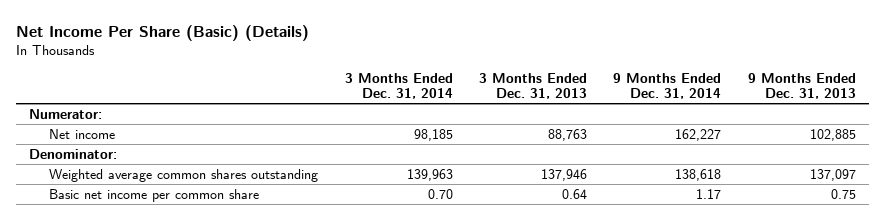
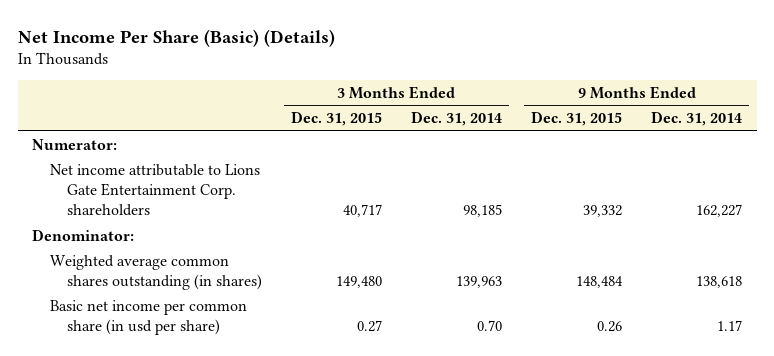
[479,72,588,99] 3 Months Ended Dec. 31, 2013 -> none
[747,72,856,99] 9 Months Ended Dec. 31, 2013 -> none
none -> [290,111,382,127] Dec. 31, 2015
none -> [531,111,623,127] Dec. 31, 2015
[49,128,116,139] Net income -> [49,163,260,217] Net income attributable to Lions Gate Entertainment Corp. shareholders
[49,168,319,182] Weighted average common shares outstanding -> [49,254,262,291] Weighted average common shares outstanding (in shares)
[49,188,260,202] Basic net income per common share -> [49,299,247,336] Basic net income per common share (in usd per share)

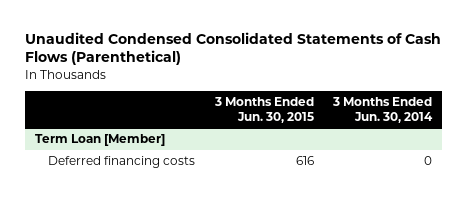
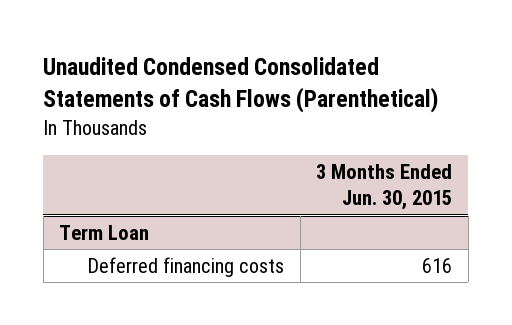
[332,96,434,123] 3 Months Ended Jun. 30, 2014 -> none
[34,134,165,147] Term Loan [Member] -> [59,224,150,240] Term Loan

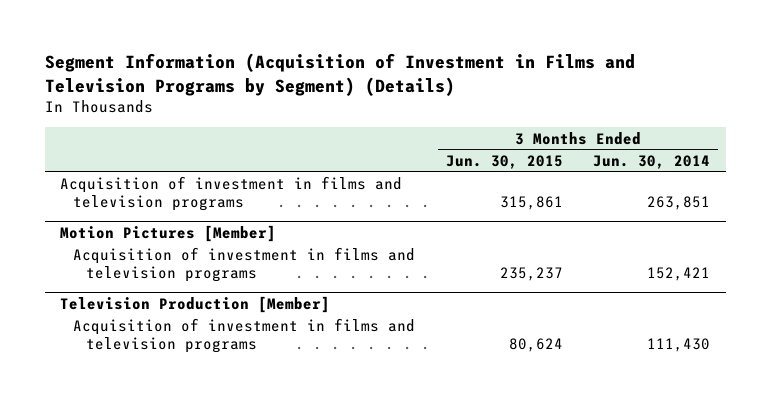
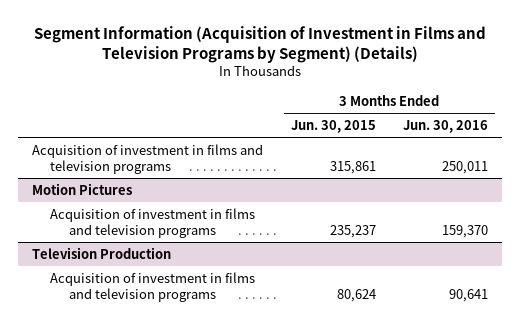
[593,154,711,169] Jun. 30, 2014 -> none
none -> [402,120,488,134] Jun. 30, 2016
[60,225,277,243] Motion Pictures [Member] -> [32,182,133,195] Motion Pictures
[60,296,331,314] Television Production [Member] -> [32,246,172,259] Television Production

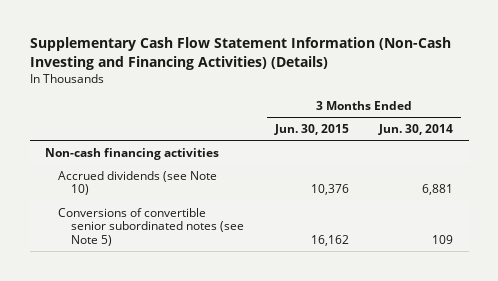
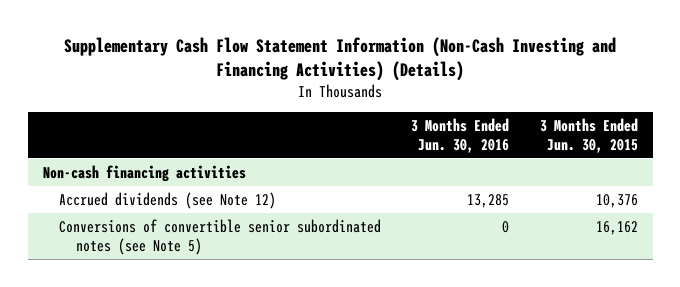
[378,123,454,135] Jun. 30, 2014 -> none
none -> [411,117,510,154] 3 Months Ended Jun. 30, 2016
[58,170,218,196] Accrued dividends (see Note 10) -> [59,191,277,209] Accrued dividends (see Note 12)

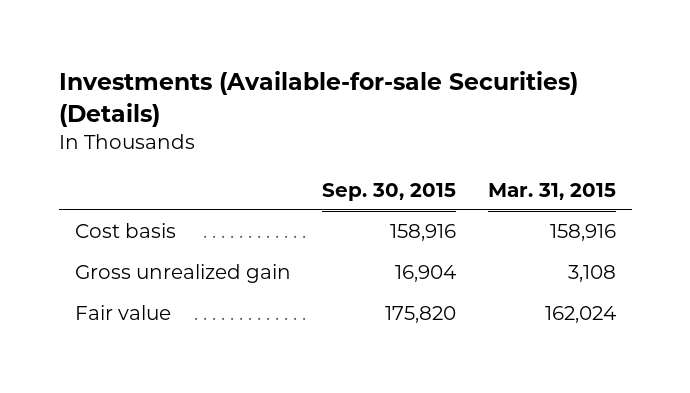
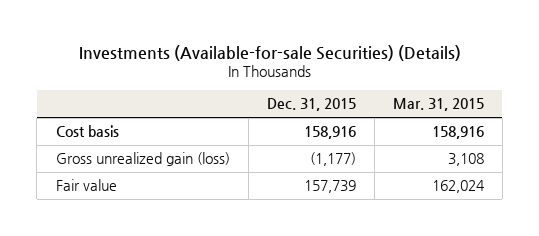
[322,182,457,201] Sep. 30, 2015 -> none
none -> [266,98,356,112] Dec. 31, 2015
[74,264,291,284] Gross unrealized gain -> [55,152,230,167] Gross unrealized gain (loss)

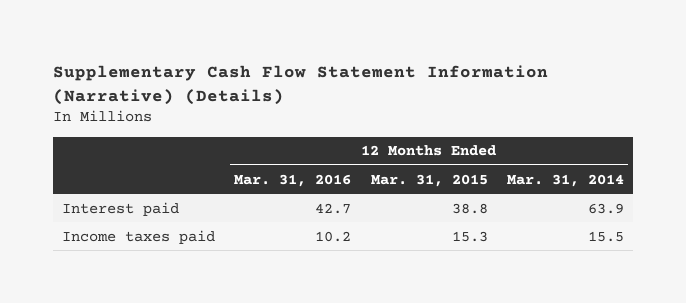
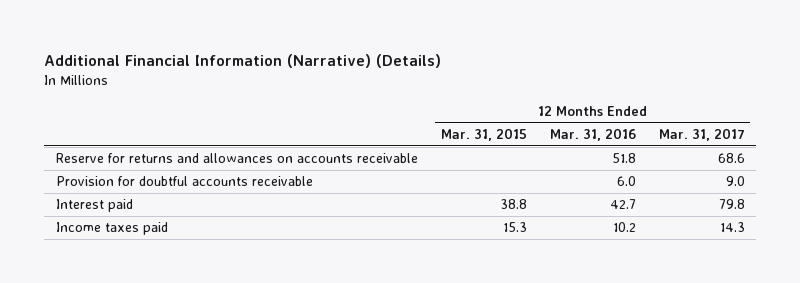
[52,64,548,105] Supplementary Cash Flow Statement Information (Narrative) (Details) -> [44,54,442,69] Additional Financial Information (Narrative) (Details)
[506,173,624,187] Mar. 31, 2014 -> none
none -> [658,127,745,141] Mar. 31, 2017
none -> [55,153,418,164] Reserve for returns and allowances on accounts receivable
none -> [55,176,313,187] Provision for doubtful accounts receivable

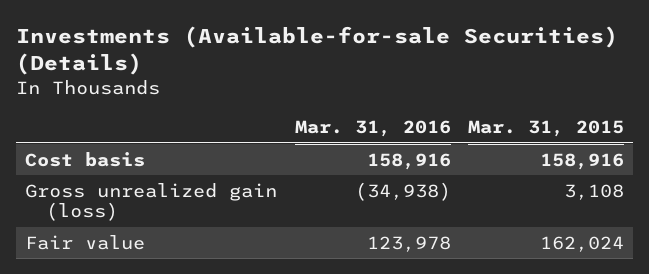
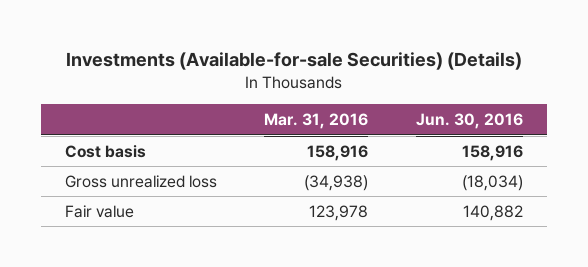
[468,120,625,138] Mar. 31, 2015 -> none
none -> [415,113,523,130] Jun. 30, 2016
[24,182,277,222] Gross unrealized gain (loss) -> [64,174,217,188] Gross unrealized loss

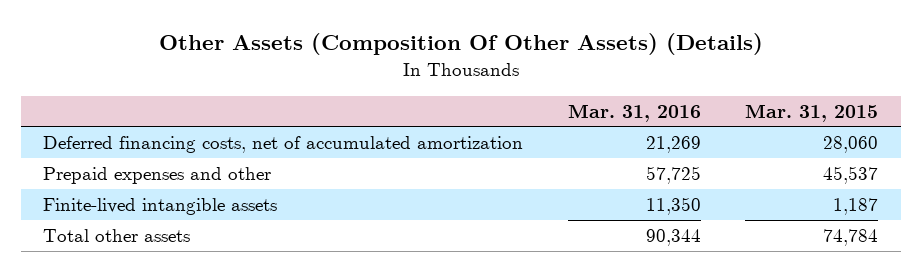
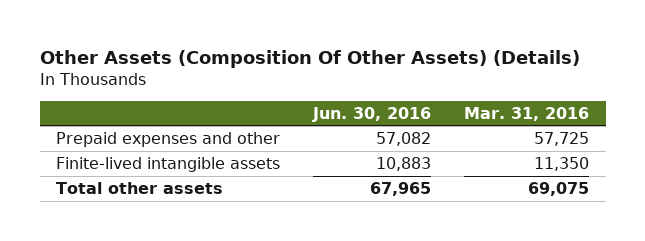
[745,103,879,122] Mar. 31, 2015 -> none
none -> [312,106,432,122] Jun. 30, 2016
[42,135,523,153] Deferred financing costs, net of accumulated amortization -> none
[645,228,701,246] 90,344 -> [528,181,590,196] 69,075

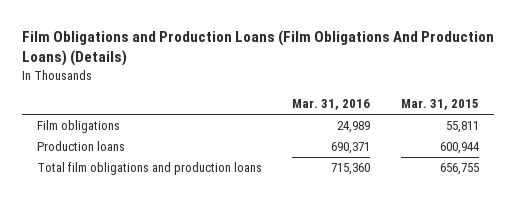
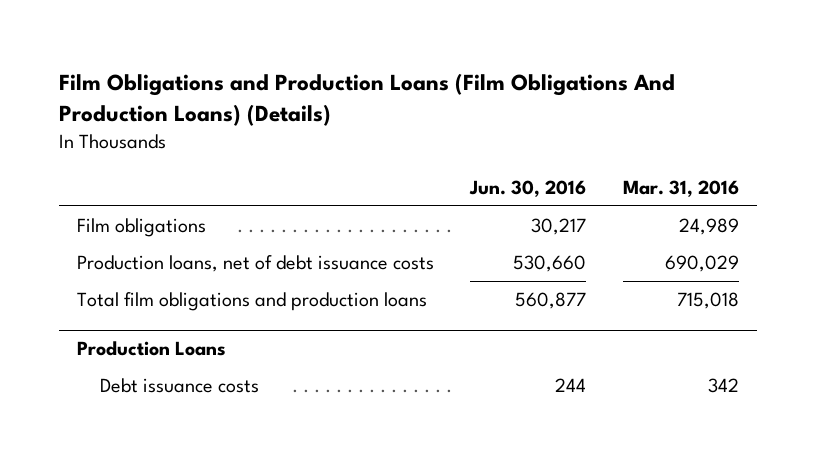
[400,99,479,111] Mar. 31, 2015 -> none
none -> [469,179,587,197] Jun. 30, 2016
[36,141,125,152] Production loans -> [76,255,434,273] Production loans, net of debt issuance costs
[331,142,371,155] 690,371 -> [664,255,739,273] 690,029
[331,163,371,176] 715,360 -> [676,292,739,310] 715,018
none -> [76,341,226,357] Production Loans
none -> [100,378,260,394] Debt issuance costs

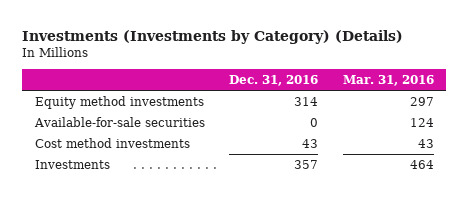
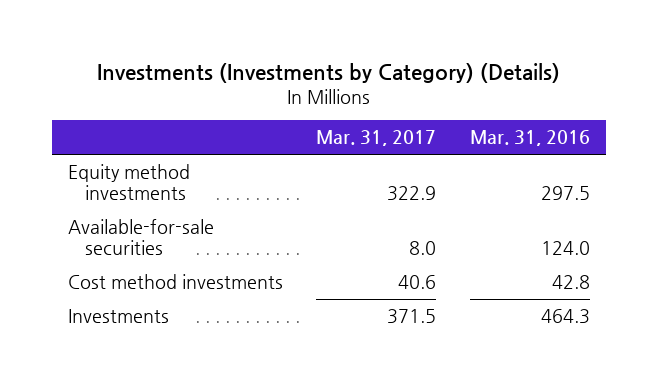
[229,74,319,86] Dec. 31, 2016 -> none
none -> [316,130,437,147] Mar. 31, 2017
[409,96,434,106] 297 -> [540,186,590,201] 297.5
[409,117,434,127] 124 -> [540,241,590,256] 124.0
[417,138,434,148] 43 -> [551,274,590,289] 42.8
[409,159,434,169] 464 -> [540,308,590,324] 464.3

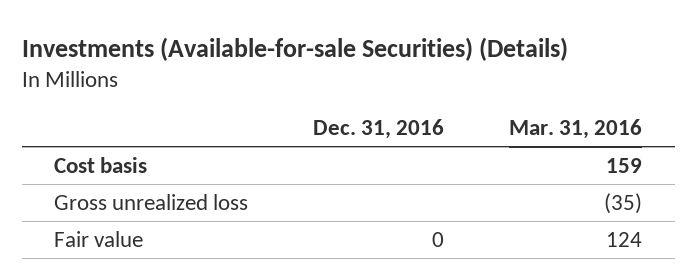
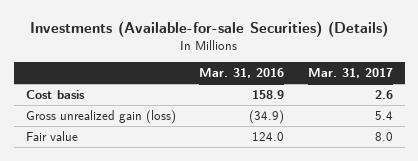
[313,119,445,140] Dec. 31, 2016 -> none
none -> [307,68,393,79] Mar. 31, 2017
[606,157,643,173] 159 -> [252,89,285,99] 158.9
[54,193,249,210] Gross unrealized loss -> [25,109,176,124] Gross unrealized gain (loss)
[604,192,643,214] (35) -> [249,109,285,124] (34.9)
[606,231,643,247] 124 -> [252,131,285,141] 124.0

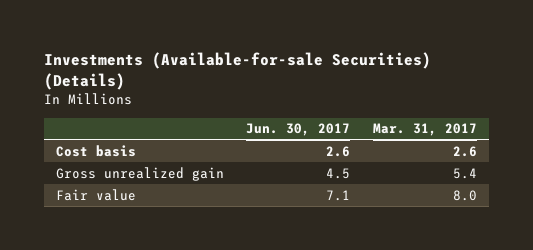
[199,68,285,79] Mar. 31, 2016 -> none
none -> [246,123,351,137] Jun. 30, 2017
[25,109,176,124] Gross unrealized gain (loss) -> [55,166,224,181] Gross unrealized gain

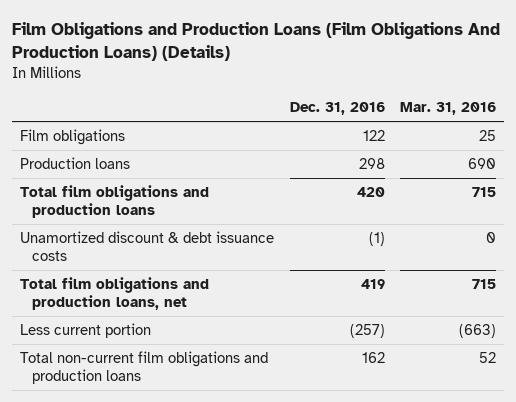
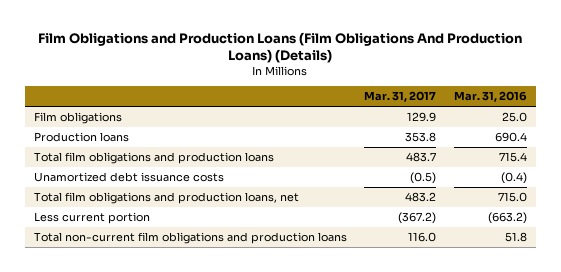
[289,102,385,116] Dec. 31, 2016 -> none
none -> [364,91,437,103] Mar. 31, 2017
[479,129,497,141] 25 -> [501,112,527,123] 25.0
[468,157,497,169] 690 -> [494,132,527,143] 690.4
[472,186,497,197] 715 -> [498,152,527,163] 715.4
[19,230,274,262] Unamortized discount & debt issuance costs -> [34,172,225,183] Unamortized debt issuance costs
[486,231,497,243] 0 -> [500,172,527,185] (0.4)
[472,278,497,289] 715 -> [497,192,527,203] 715.0
[459,323,497,338] (663) -> [487,212,527,225] (663.2)
[479,351,497,363] 52 -> [504,232,527,243] 51.8

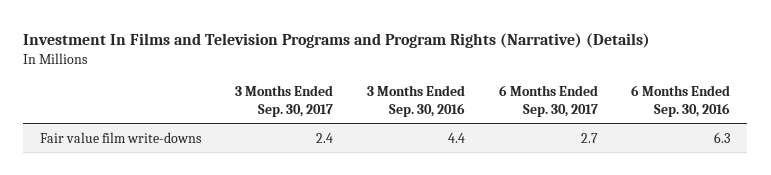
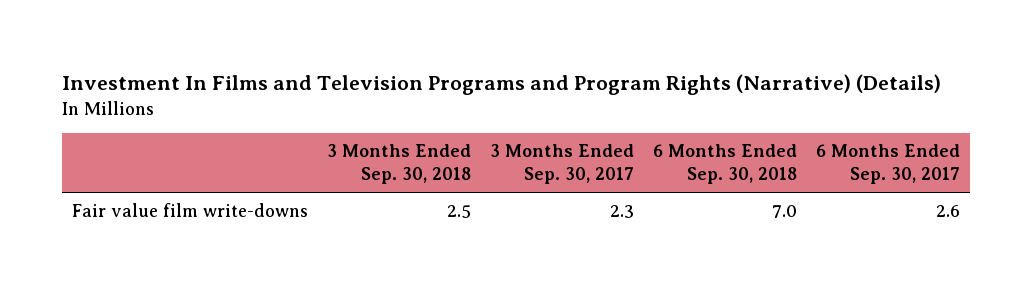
[366,85,465,117] 3 Months Ended Sep. 30, 2016 -> none
[631,85,731,117] 6 Months Ended Sep. 30, 2016 -> none
none -> [326,144,471,185] 3 Months Ended Sep. 30, 2018
none -> [653,144,798,185] 6 Months Ended Sep. 30, 2018
[316,132,334,143] 2.4 -> [609,205,634,219] 2.3
[580,132,598,143] 2.7 -> [936,205,961,218] 2.6

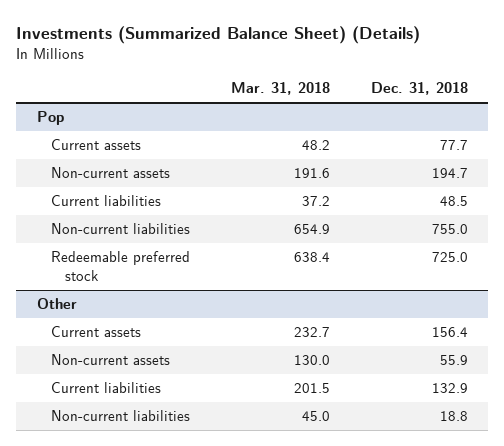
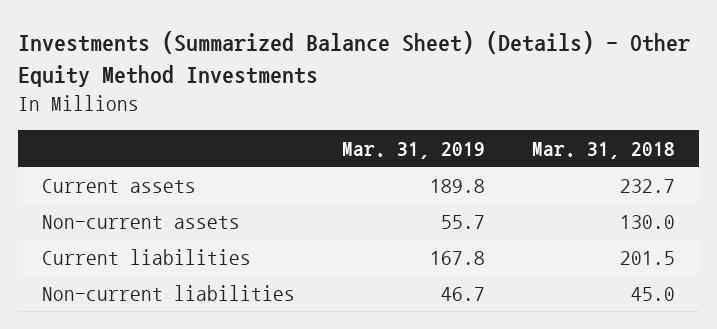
[16,26,421,45] Investments (Summarized Balance Sheet) (Details) -> [18,31,691,87] Investments (Summarized Balance Sheet) (Details) - Other Equity Method Investments
[370,82,468,96] Dec. 31, 2018 -> none
none -> [341,141,485,159] Mar. 31, 2019
[36,111,64,126] Pop -> none
[50,139,141,151] Current assets -> none
[50,167,170,179] Non-current assets -> none
[50,195,161,207] Current liabilities -> none
[50,223,190,235] Non-current liabilities -> none
[50,251,190,282] Redeemable preferred stock -> none
[36,298,77,310] Other -> none

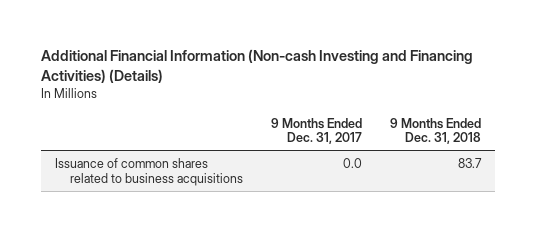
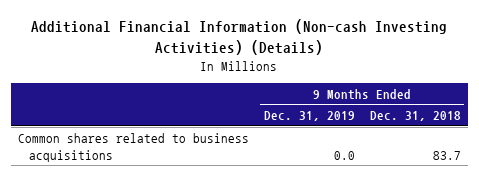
[41,49,474,83] Additional Financial Information (Non-cash Investing and Financing Activities) (Details) -> [31,19,448,55] Additional Financial Information (Non-cash Investing Activities) (Details)
[270,117,362,145] 9 Months Ended Dec. 31, 2017 -> none
none -> [263,111,355,122] Dec. 31, 2019
[55,158,244,186] Issuance of common shares related to business acquisitions -> [18,132,250,162] Common shares related to business acquisitions

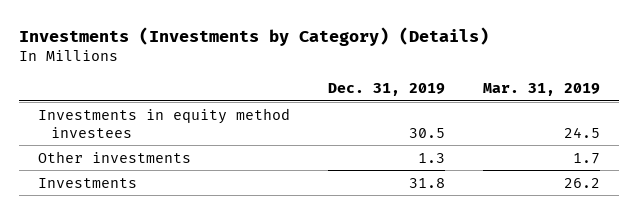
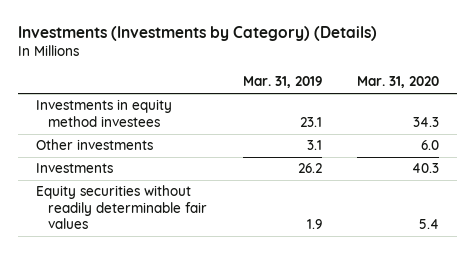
[328,83,446,97] Dec. 31, 2019 -> none
none -> [357,76,440,89] Mar. 31, 2020
[564,126,601,138] 24.5 -> [299,116,322,127] 23.1
[573,152,601,164] 1.7 -> [306,140,322,151] 3.1
none -> [35,185,208,229] Equity securities without readily determinable fair values

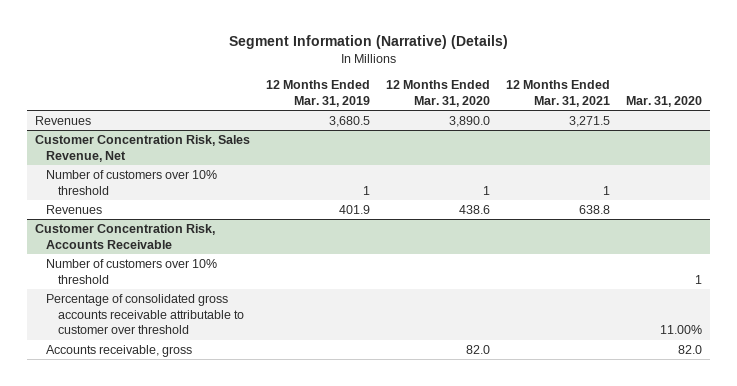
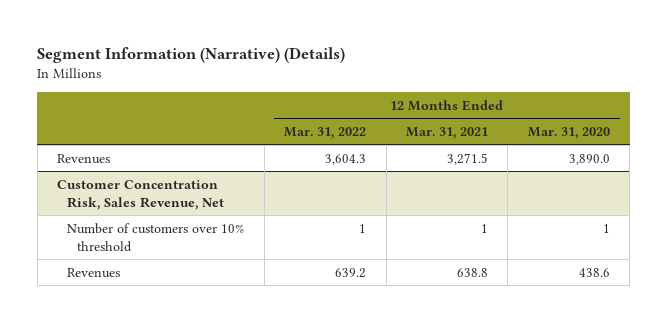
[266,80,371,107] 12 Months Ended Mar. 31, 2019 -> none
[625,95,702,107] Mar. 31, 2020 -> none
none -> [284,126,367,139] Mar. 31, 2022
[35,223,216,249] Customer Concentration Risk, Accounts Receivable -> none
[46,258,218,284] Number of customers over 10% threshold -> none
[46,293,244,335] Percentage of consolidated gross accounts receivable attributable to customer over threshold -> none
[46,344,193,357] Accounts receivable, gross -> none

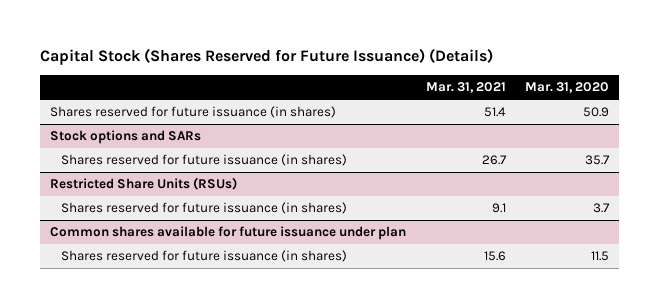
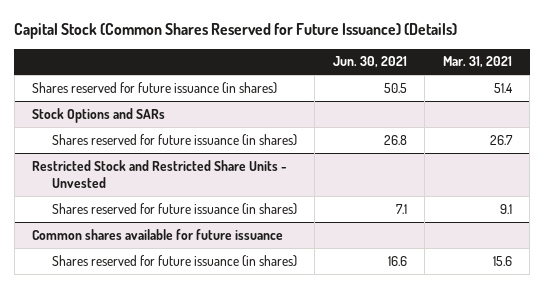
[40,48,494,66] Capital Stock (Shares Reserved for Future Issuance) (Details) -> [14,23,458,40] Capital Stock (Common Shares Reserved for Future Issuance) (Details)
[525,82,610,94] Mar. 31, 2020 -> none
none -> [332,56,407,69] Jun. 30, 2021
[49,130,201,145] Stock options and SARs -> [32,107,166,123] Stock Options and SARs
[49,177,237,191] Restricted Share Units (RSUs) -> [32,159,288,189] Restricted Stock and Restricted Share Units - Unvested
[49,226,406,241] Common shares available for future issuance under plan -> [32,228,284,240] Common shares available for future issuance

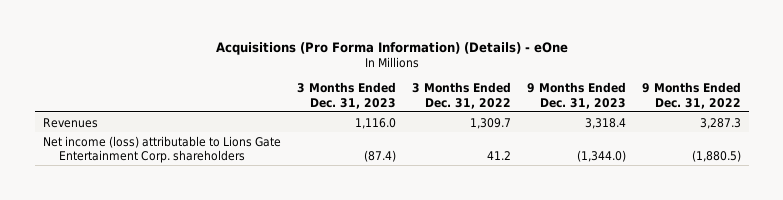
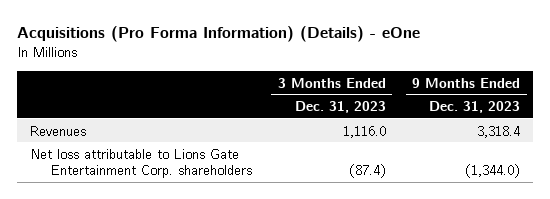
[411,82,511,109] 3 Months Ended Dec. 31, 2022 -> none
[641,82,741,109] 9 Months Ended Dec. 31, 2022 -> none
[42,135,281,163] Net income (loss) attributable to Lions Gate Entertainment Corp. shareholders -> [29,148,252,179] Net loss attributable to Lions Gate Entertainment Corp. shareholders

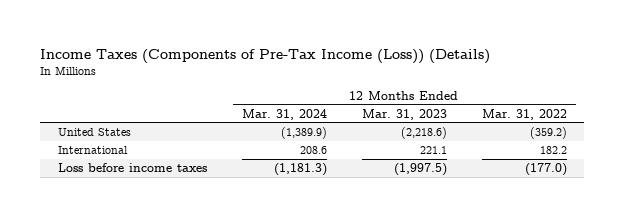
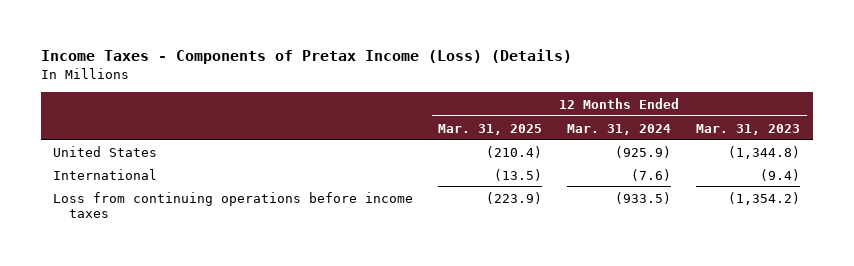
[40,48,491,64] Income Taxes (Components of Pre-Tax Income (Loss)) (Details) -> [40,49,572,65] Income Taxes - Components of Pretax Income (Loss) (Details)
[481,108,567,120] Mar. 31, 2022 -> none
none -> [438,123,543,135] Mar. 31, 2025
[280,127,327,140] (1,389.9) -> [615,145,672,158] (925.9)
[400,127,447,140] (2,218.6) -> [728,145,801,159] (1,344.8)
[299,146,327,155] 208.6 -> [631,168,672,181] (7.6)
[419,146,447,155] 221.1 -> [760,168,801,181] (9.4)
[57,163,207,173] Loss before income taxes -> [53,191,414,219] Loss from continuing operations before income taxes
[273,163,327,177] (1,181.3) -> [615,191,672,204] (933.5)
[393,163,447,177] (1,997.5) -> [728,191,801,205] (1,354.2)

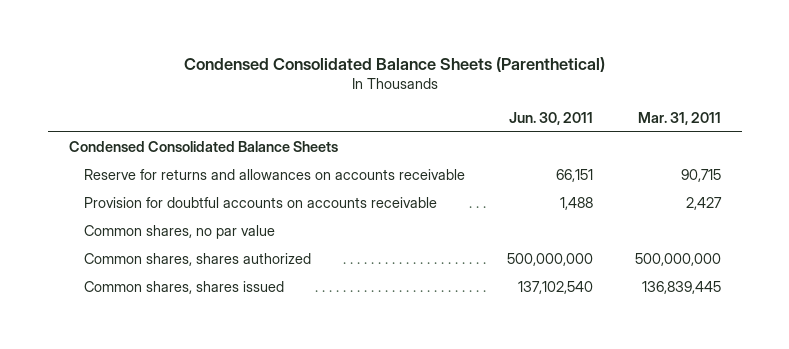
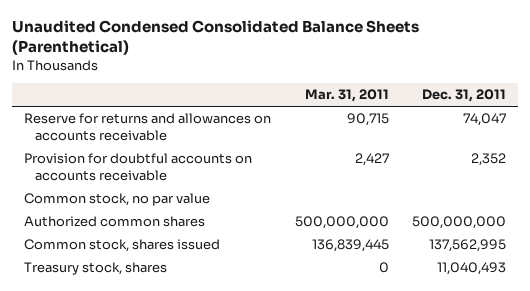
[183,56,605,72] Condensed Consolidated Balance Sheets (Parenthetical) -> [12,20,420,56] Unaudited Condensed Consolidated Balance Sheets (Parenthetical)
[509,112,594,126] Jun. 30, 2011 -> none
none -> [421,89,506,103] Dec. 31, 2011
[68,141,338,153] Condensed Consolidated Balance Sheets -> none
[84,225,276,240] Common shares, no par value -> [24,193,211,207] Common stock, no par value
[84,253,312,267] Common shares, shares authorized -> [24,216,206,228] Authorized common shares
[84,281,285,295] Common shares, shares issued -> [24,239,221,253] Common stock, shares issued
none -> [24,262,168,276] Treasury stock, shares

